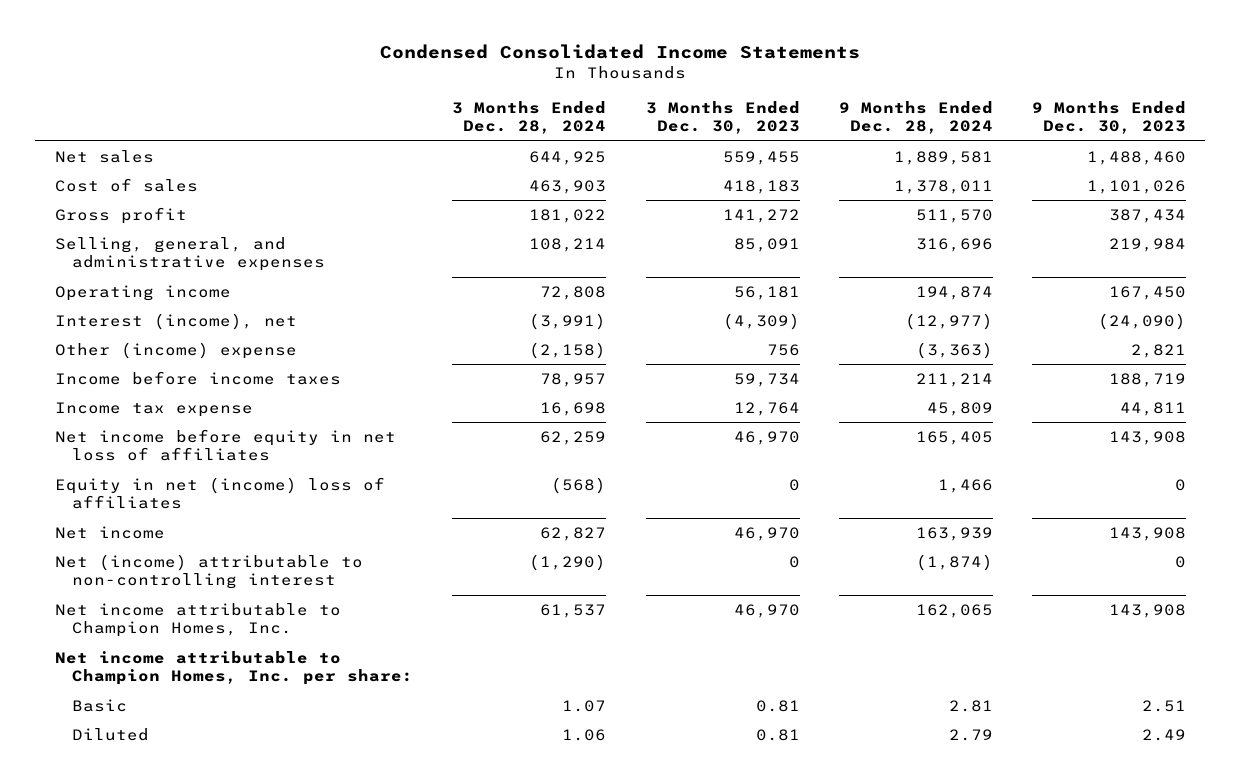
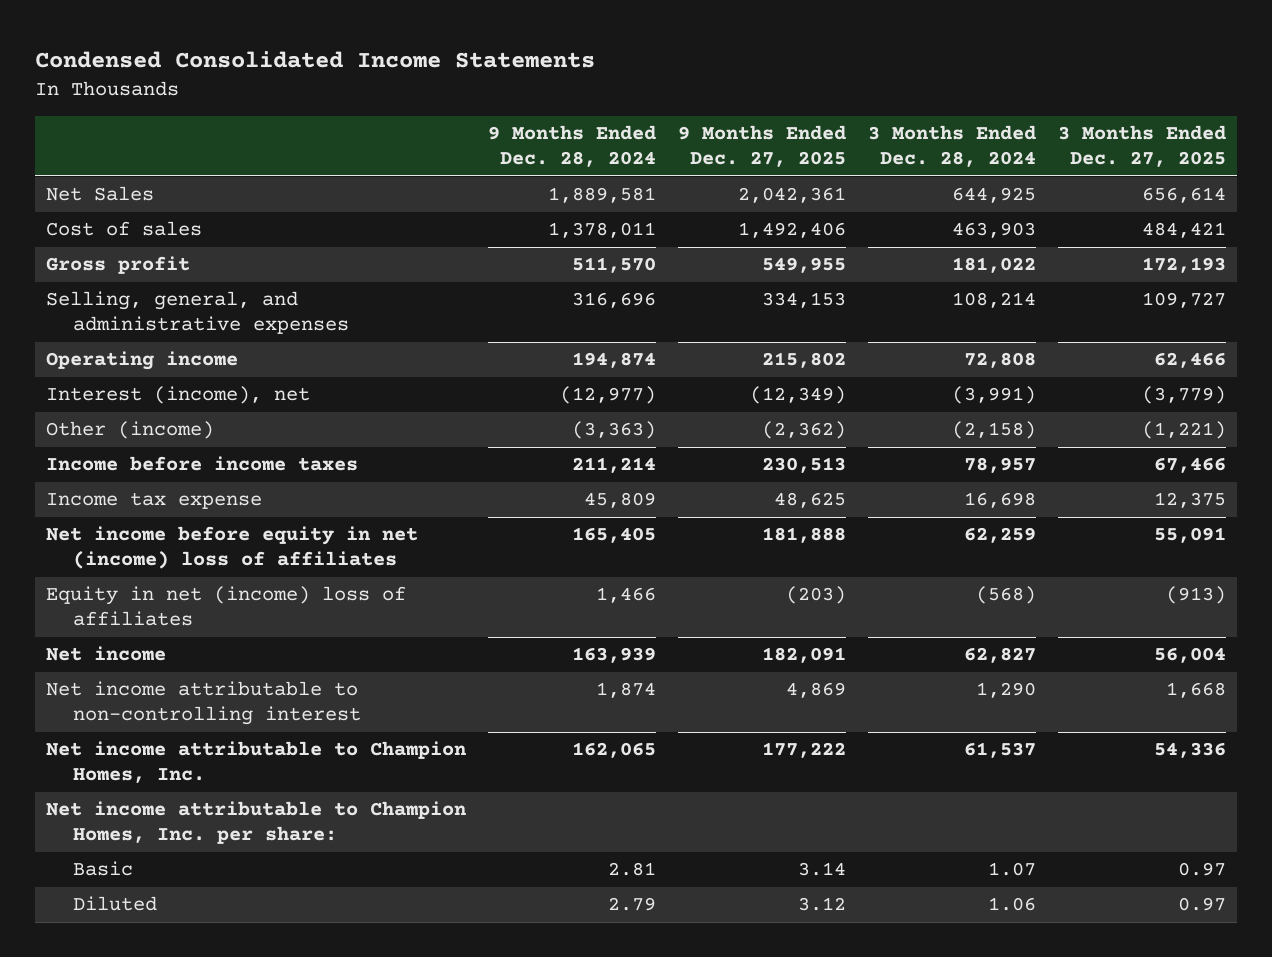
[645,100,800,135] 3 Months Ended Dec. 30, 2023 -> none
[1031,100,1186,135] 9 Months Ended Dec. 30, 2023 -> none
none -> [677,125,846,168] 9 Months Ended Dec. 27, 2025
none -> [1057,125,1226,168] 3 Months Ended Dec. 27, 2025
[54,149,154,163] Net sales -> [46,186,155,202] Net Sales
[54,341,297,359] Other (income) expense -> [46,421,215,440] Other (income)
[54,428,396,462] Net income before equity in net loss of affiliates -> [46,526,419,570] Net income before equity in net (income) loss of affiliates
[54,553,363,590] Net (income) attributable to non-controlling interest -> [46,681,361,726] Net income attributable to non-controlling interest
[529,553,607,571] (1,290) -> [975,682,1036,699] 1,290
[915,553,993,571] (1,874) -> [595,682,656,699] 1,874

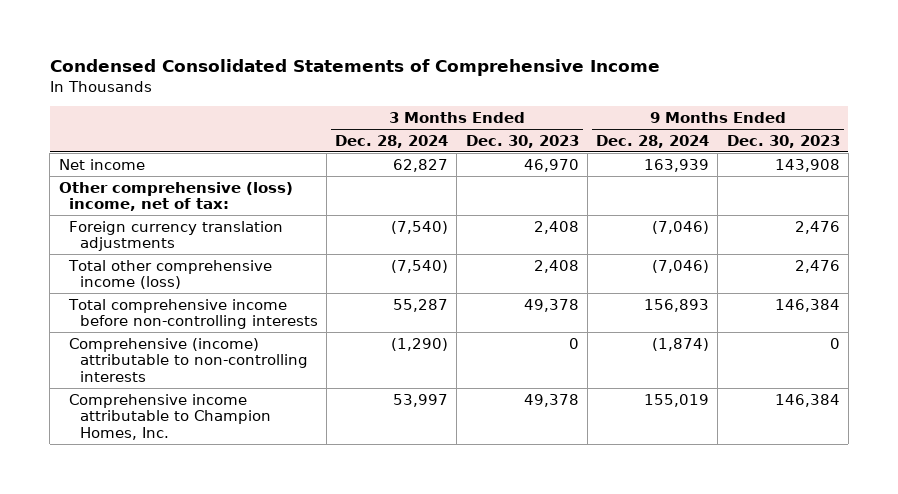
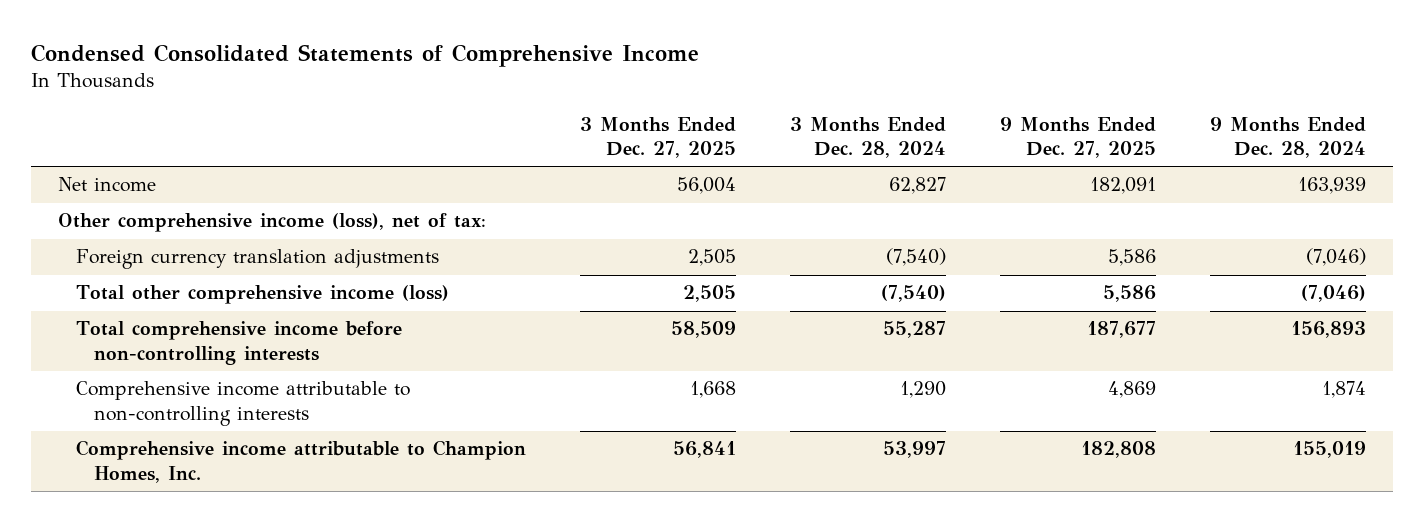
[465,134,579,148] Dec. 30, 2023 -> none
[726,134,840,148] Dec. 30, 2023 -> none
none -> [579,116,736,159] 3 Months Ended Dec. 27, 2025
none -> [999,116,1156,159] 9 Months Ended Dec. 27, 2025
[58,181,293,212] Other comprehensive (loss) income, net of tax: -> [57,213,486,233] Other comprehensive income (loss), net of tax:
[69,337,308,383] Comprehensive (income) attributable to non-controlling interests -> [75,381,410,427] Comprehensive income attributable to non-controlling interests
[391,337,449,351] (1,290) -> [899,381,946,399] 1,290
[652,337,710,351] (1,874) -> [1321,381,1366,399] 1,874

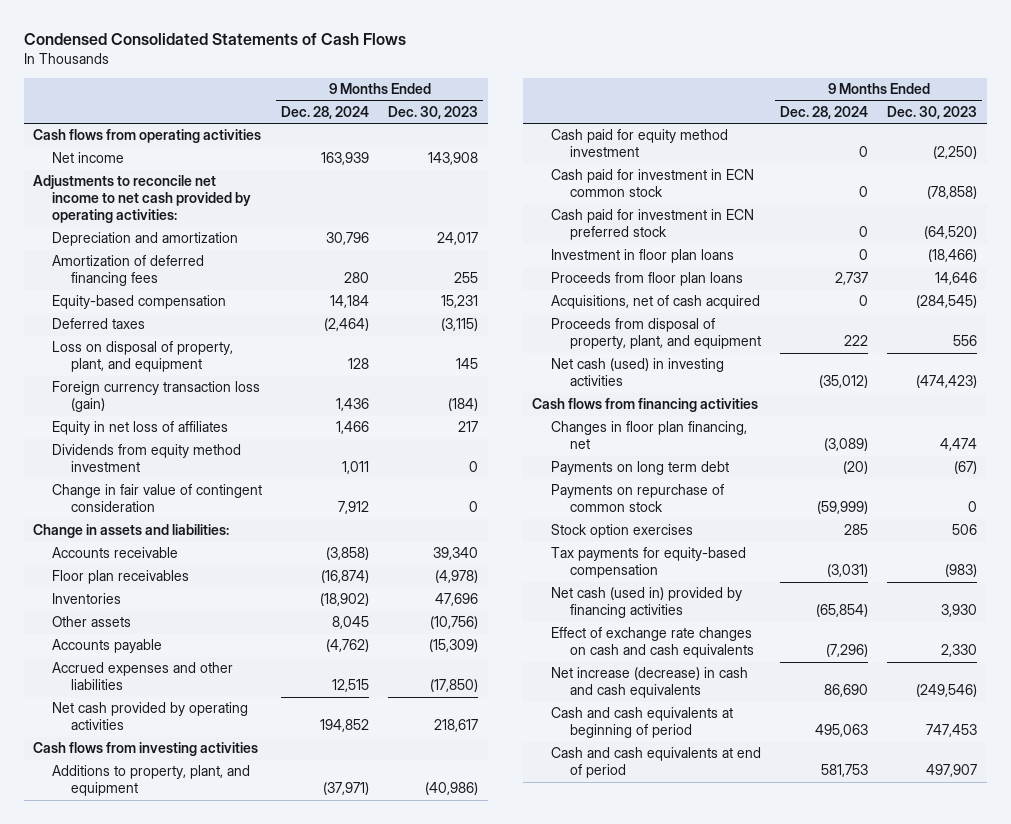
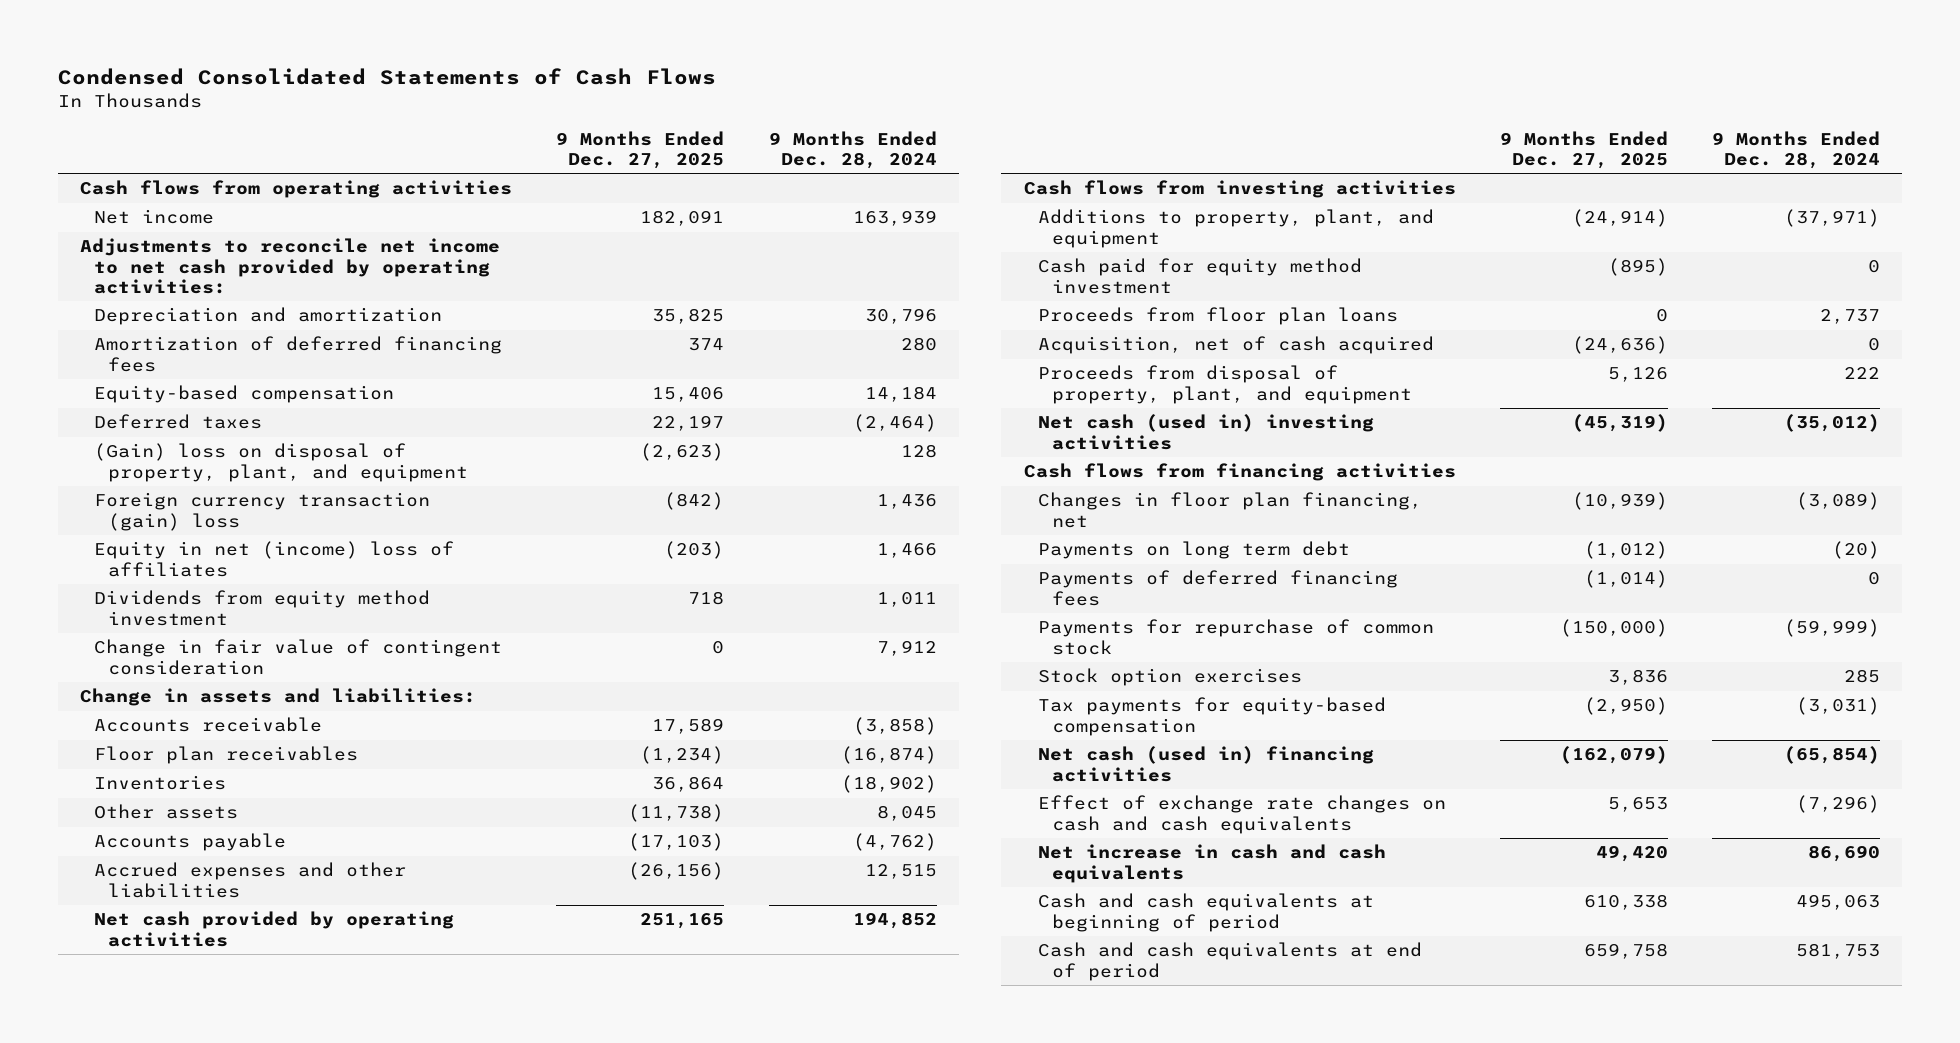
[388,105,479,119] Dec. 30, 2023 -> none
none -> [556,130,725,169] 9 Months Ended Dec. 27, 2025
[52,341,234,373] Loss on disposal of property, plant, and equipment -> [94,443,469,482] (Gain) loss on disposal of property, plant, and equipment
[52,381,261,413] Foreign currency transaction loss (gain) -> [94,492,431,531] Foreign currency transaction (gain) loss
[52,421,229,436] Equity in net loss of affiliates -> [94,541,455,577] Equity in net (income) loss of affiliates
[550,169,754,198] Cash paid for investment in ECN common stock -> none
[550,209,754,241] Cash paid for investment in ECN preferred stock -> none
[550,249,734,264] Investment in floor plan loans -> none
[550,295,760,310] Acquisitions, net of cash acquired -> [1037,336,1434,355] Acquisition, net of cash acquired
[550,358,724,387] Net cash (used) in investing activities -> [1037,414,1374,450] Net cash (used in) investing activities
none -> [1037,570,1398,606] Payments of deferred financing fees
[550,484,724,513] Payments on repurchase of common stock -> [1037,619,1434,655] Payments for repurchase of common stock
[550,587,742,619] Net cash (used in) provided by financing activities -> [1037,746,1374,782] Net cash (used in) financing activities
[550,667,748,699] Net increase (decrease) in cash and cash equivalents -> [1037,844,1386,883] Net increase in cash and cash equivalents

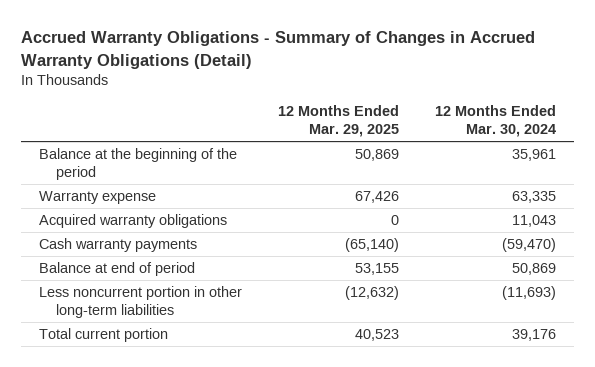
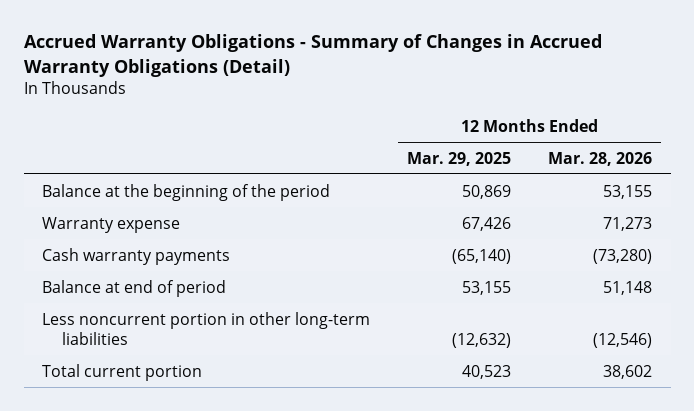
[434,105,556,138] 12 Months Ended Mar. 30, 2024 -> none
none -> [548,151,653,166] Mar. 28, 2026
[38,213,227,228] Acquired warranty obligations -> none

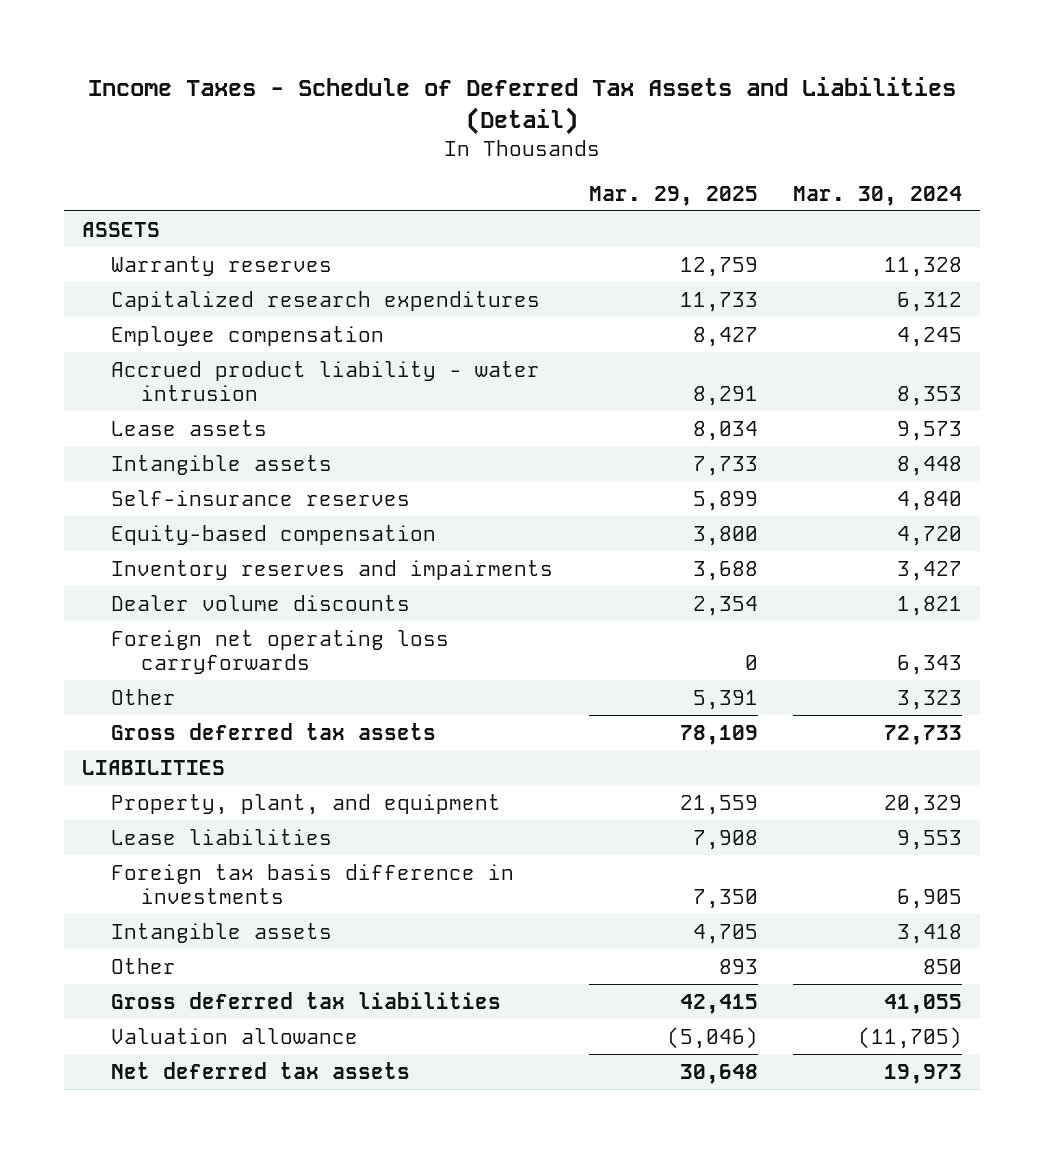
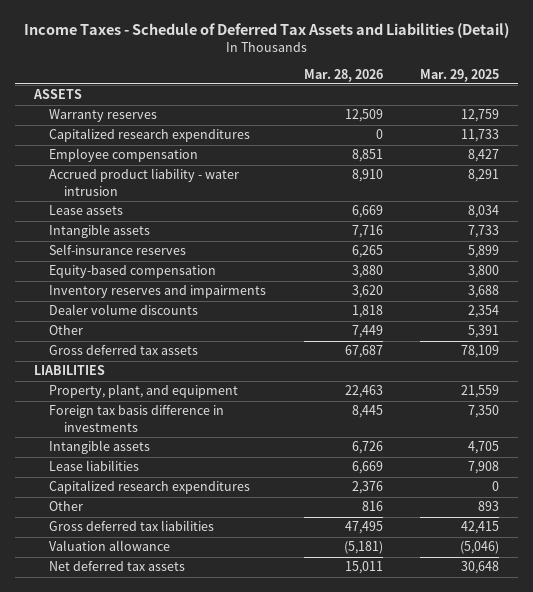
[792,185,962,206] Mar. 30, 2024 -> none
none -> [303,68,383,82] Mar. 28, 2026
[111,629,450,674] Foreign net operating loss carryforwards -> none
[111,828,333,845] Lease liabilities -> [49,460,140,472] Lease liabilities
none -> [49,480,251,495] Capitalized research expenditures

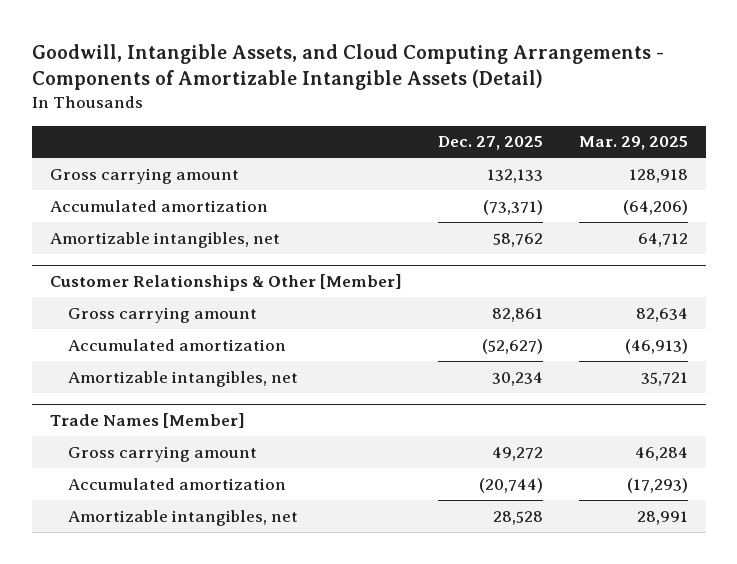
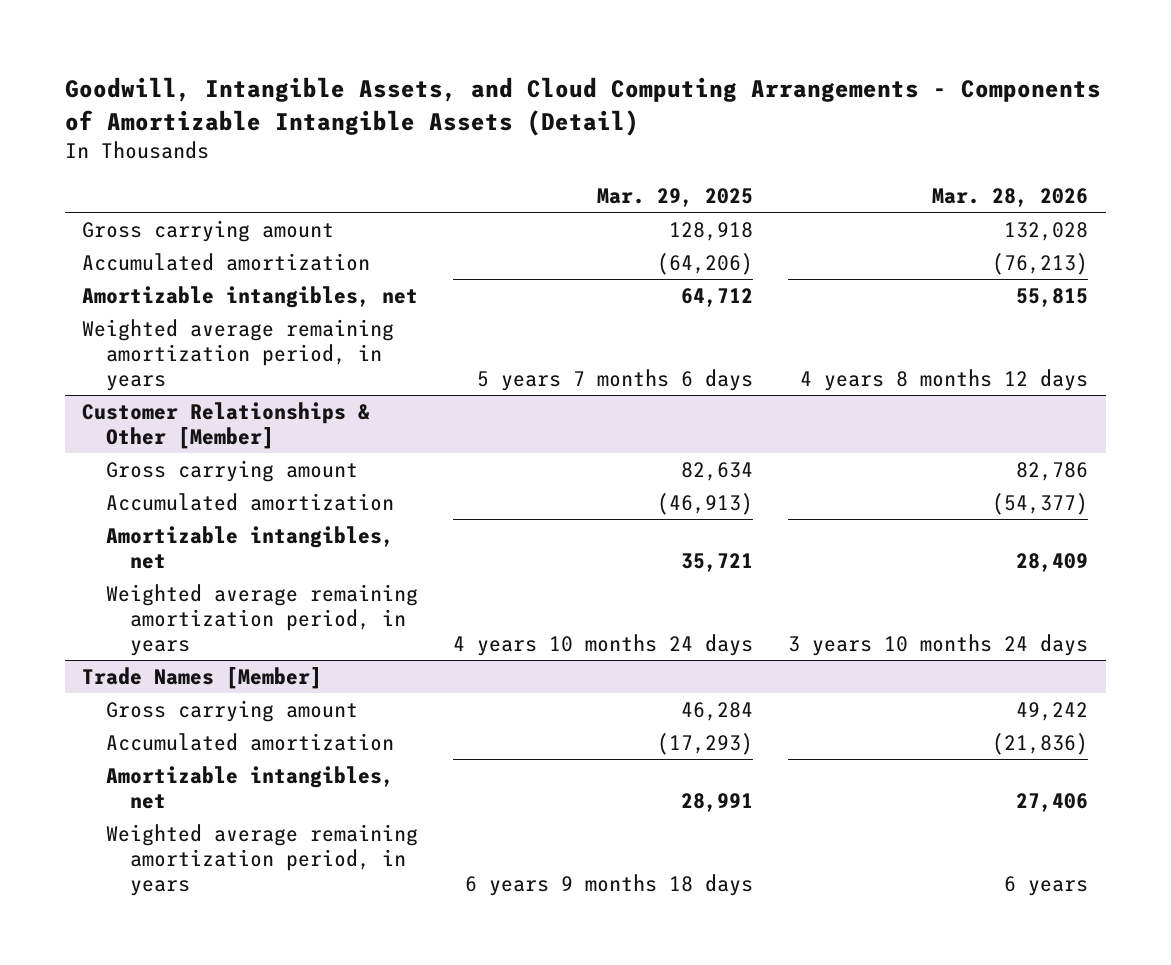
[437,136,543,151] Dec. 27, 2025 -> none
none -> [932,188,1089,208] Mar. 28, 2026
none -> [82,318,395,391] Weighted average remaining amortization period, in years
none -> [106,583,419,656] Weighted average remaining amortization period, in years
none -> [106,823,419,896] Weighted average remaining amortization period, in years

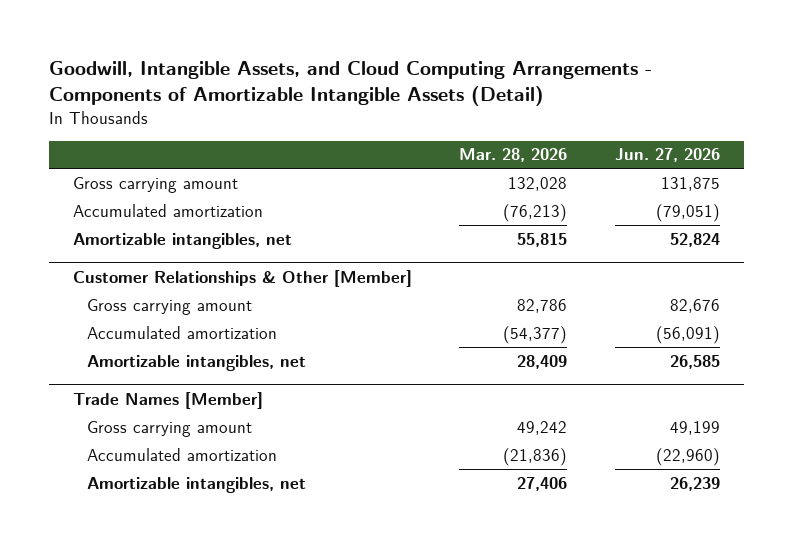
[597,188,754,208] Mar. 29, 2025 -> none
none -> [614,148,720,163] Jun. 27, 2026
[82,318,395,391] Weighted average remaining amortization period, in years -> none
[106,583,419,656] Weighted average remaining amortization period, in years -> none
[106,823,419,896] Weighted average remaining amortization period, in years -> none

